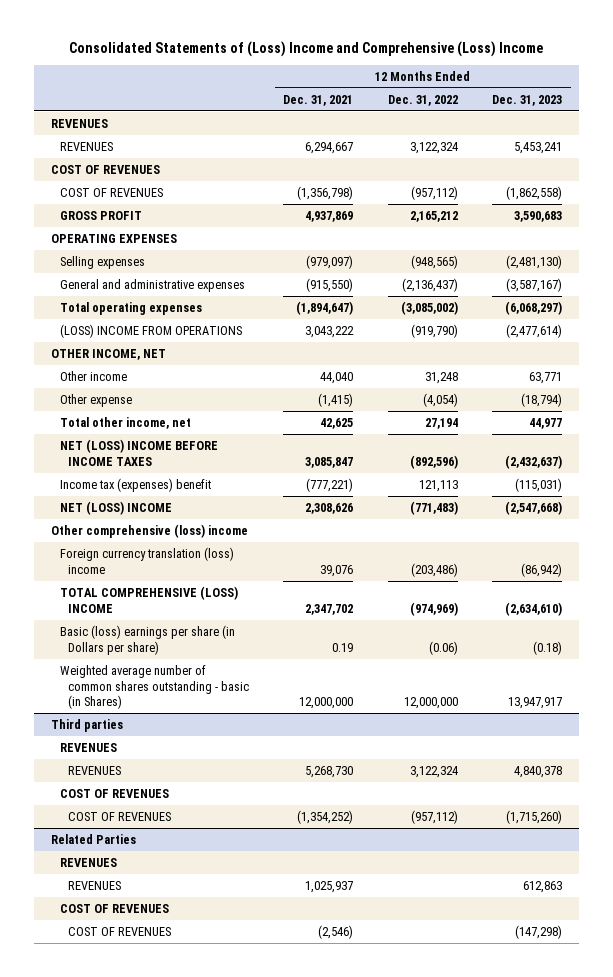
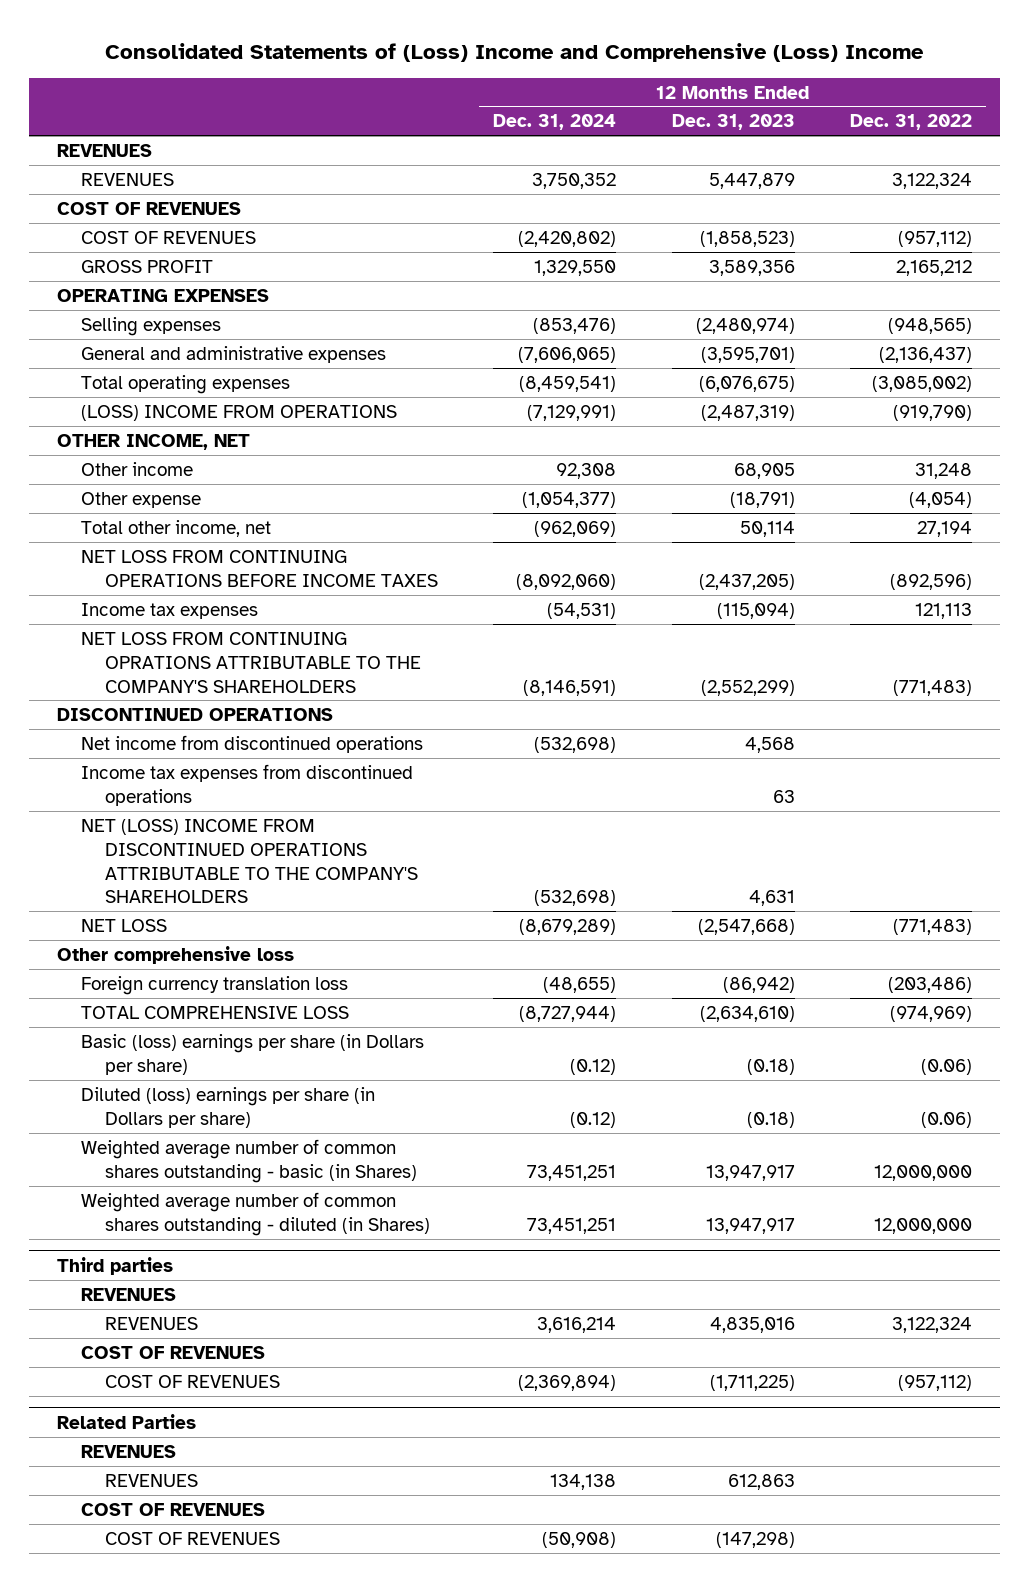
[283,94,354,106] Dec. 31, 2021 -> none
none -> [493,114,617,131] Dec. 31, 2024
[514,141,563,154] 5,453,241 -> [708,172,795,189] 5,447,879
[506,185,563,200] (1,862,558) -> [699,230,795,247] (1,858,523)
[514,210,563,222] 3,590,683 -> [708,259,795,276] 3,589,356
[506,254,563,269] (2,481,130) -> [695,317,795,334] (2,480,974)
[506,277,563,292] (3,587,167) -> [700,346,795,363] (3,595,701)
[505,300,563,315] (6,068,297) -> [698,375,795,392] (6,076,675)
[506,323,563,338] (2,477,614) -> [700,404,795,421] (2,487,319)
[529,371,563,384] 63,771 -> [733,462,795,479] 68,905
[521,392,563,407] (18,794) -> [729,491,795,508] (18,791)
[529,417,563,429] 44,977 -> [739,520,795,537] 50,114
[59,438,218,466] NET (LOSS) INCOME BEFORE INCOME TAXES -> [80,549,438,587] NET LOSS FROM CONTINUING OPERATIONS BEFORE INCOME TAXES
[505,454,563,469] (2,432,637) -> [698,573,795,590] (2,437,205)
[59,477,211,492] Income tax (expenses) benefit -> [80,602,258,619] Income tax expenses
[515,477,563,492] (115,031) -> [716,602,795,619] (115,094)
none -> [80,631,421,693] NET LOSS FROM CONTINUING OPRATIONS ATTRIBUTABLE TO THE COMPANY'S SHAREHOLDERS
none -> [56,707,333,721] DISCONTINUED OPERATIONS
none -> [80,734,423,753] Net income from discontinued operations
none -> [80,763,413,806] Income tax expenses from discontinued operations
none -> [80,818,418,904] NET (LOSS) INCOME FROM DISCONTINUED OPERATIONS ATTRIBUTABLE TO THE COMPANY'S SHAREHOLDERS
[59,500,172,515] NET (LOSS) INCOME -> [80,918,167,932] NET LOSS
[50,523,248,538] Other comprehensive (loss) income -> [56,945,294,964] Other comprehensive loss
[59,546,234,574] Foreign currency translation (loss) income -> [80,975,348,995] Foreign currency translation loss
[59,585,238,613] TOTAL COMPREHENSIVE (LOSS) INCOME -> [80,1005,349,1019] TOTAL COMPREHENSIVE LOSS
none -> [80,1086,375,1128] Diluted (loss) earnings per share (in Dollars per share)
none -> [80,1191,430,1236] Weighted average number of common shares outstanding - diluted (in Shares)
[514,765,563,778] 4,840,378 -> [709,1316,795,1333] 4,835,016
[506,809,563,824] (1,715,260) -> [709,1374,795,1391] (1,711,225)

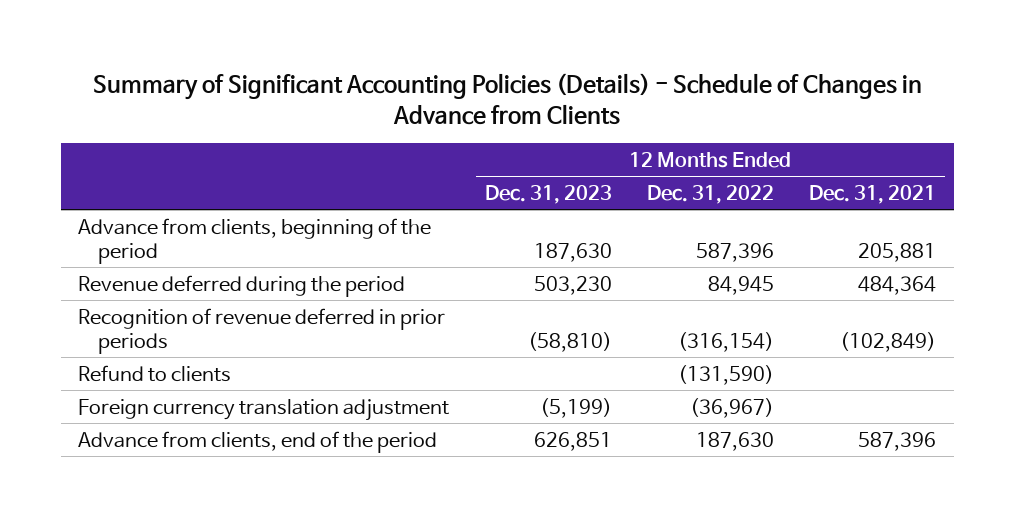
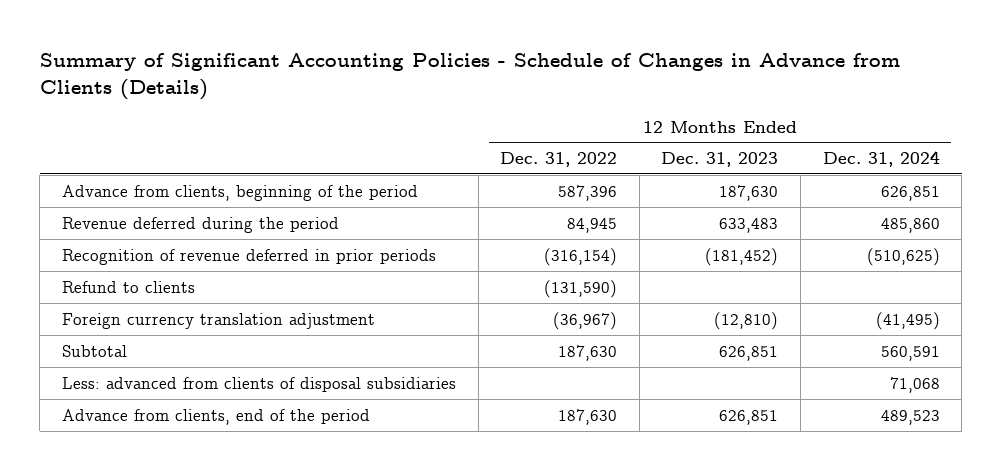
[93,73,923,126] Summary of Significant Accounting Policies (Details) - Schedule of Changes in Advance from Clients -> [39,52,900,100] Summary of Significant Accounting Policies - Schedule of Changes in Advance from Clients (Details)
[809,184,937,204] Dec. 31, 2021 -> none
none -> [822,151,940,168] Dec. 31, 2024
[533,275,612,295] 503,230 -> [719,217,779,233] 633,483
[527,331,612,352] (58,810) -> [705,247,779,266] (181,452)
[539,397,612,418] (5,199) -> [714,311,779,330] (12,810)
none -> [62,344,128,357] Subtotal
none -> [62,376,457,392] Less: advanced from clients of disposal subsidiaries

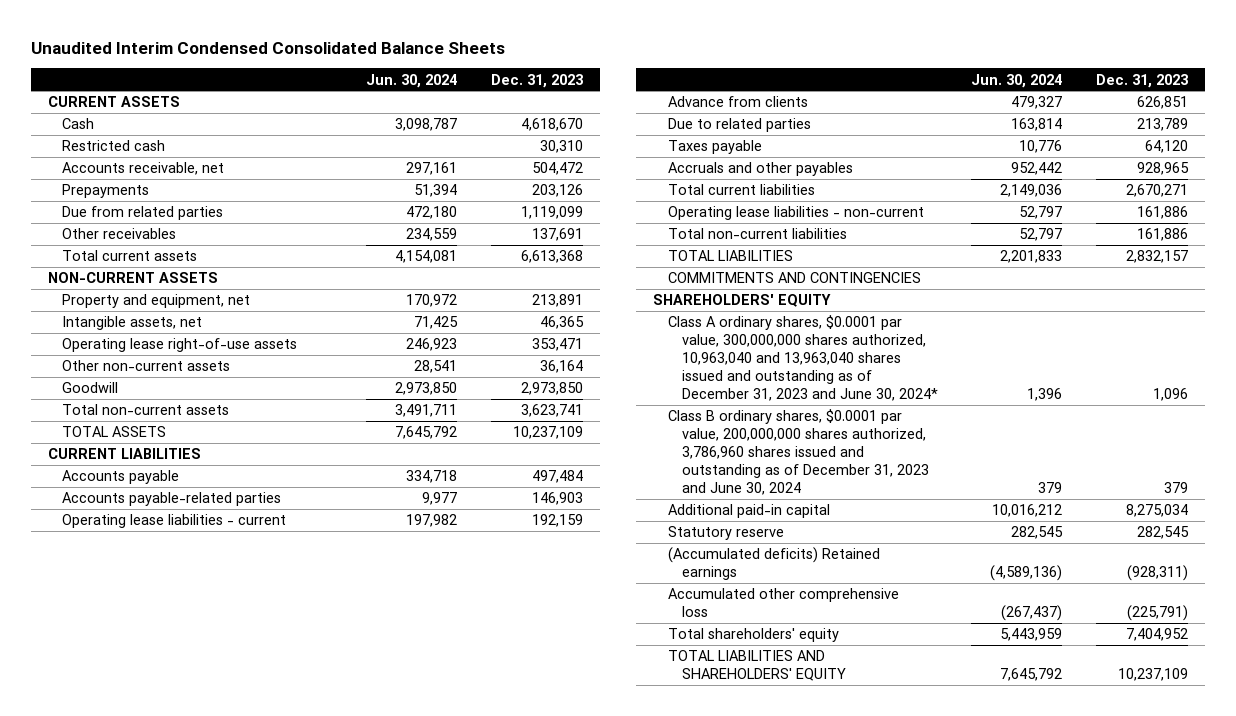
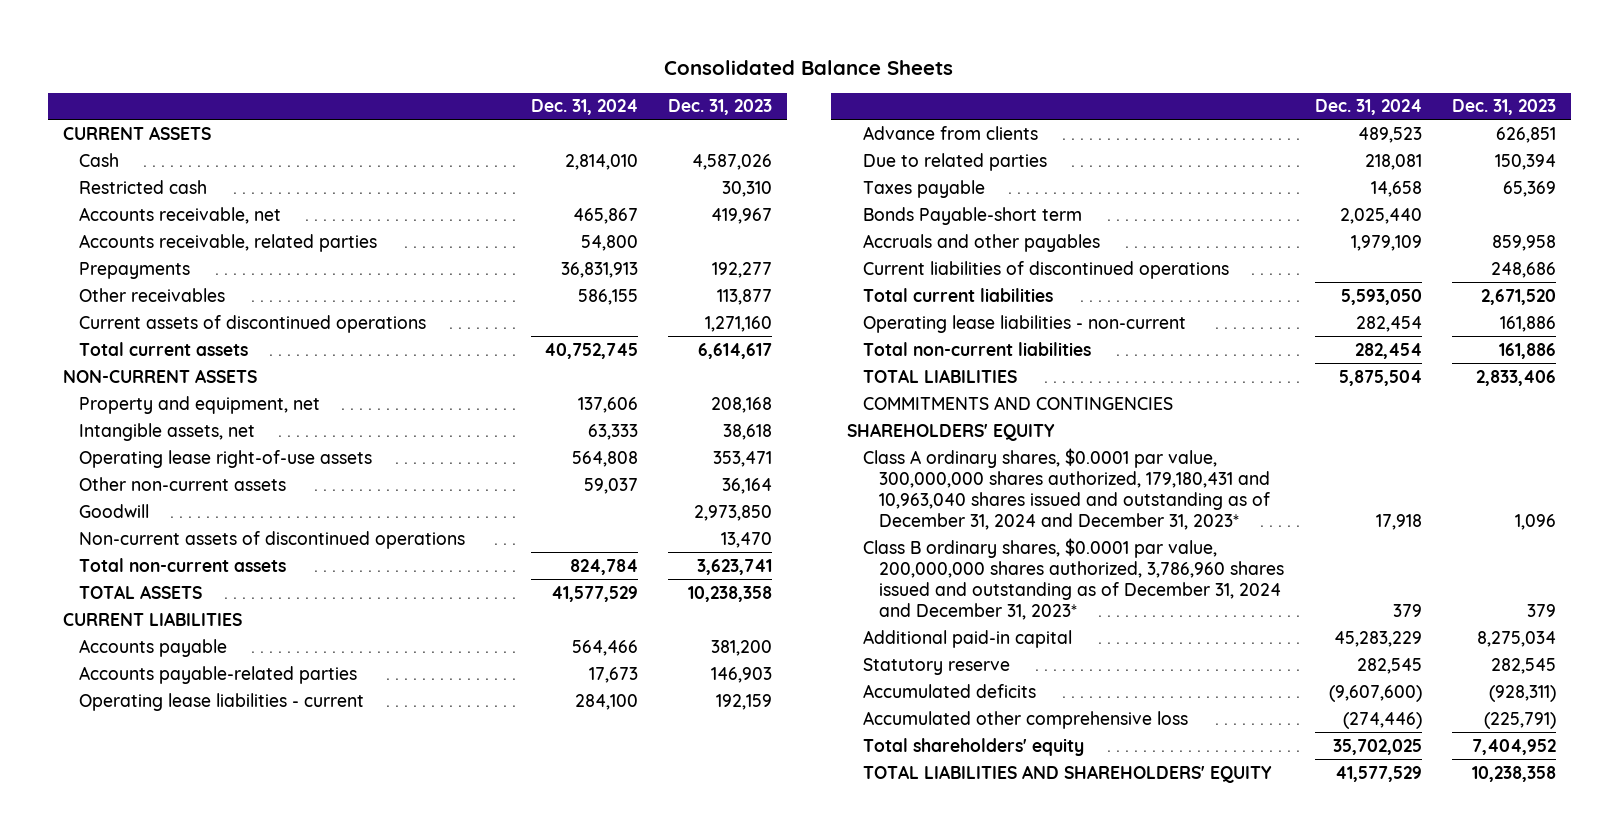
[30,41,505,54] Unaudited Interim Condensed Consolidated Balance Sheets -> [664,60,954,76] Consolidated Balance Sheets
[365,73,457,88] Jun. 30, 2024 -> none
none -> [530,99,638,116] Dec. 31, 2024
[520,118,583,132] 4,618,670 -> [692,153,773,170] 4,587,026
[61,206,223,221] Due from related parties -> none
[531,162,583,176] 504,472 -> [711,207,773,224] 419,967
none -> [79,233,378,252] Accounts receivable, related parties
[531,184,583,198] 203,126 -> [712,261,773,278] 192,277
[531,228,583,242] 137,691 -> [717,288,773,305] 113,877
none -> [79,314,427,333] Current assets of discontinued operations
[520,250,583,264] 6,613,368 -> [698,342,773,359] 6,614,617
[531,294,583,308] 213,891 -> [711,396,773,413] 208,168
[539,316,584,330] 46,365 -> [723,423,773,440] 38,618
none -> [79,530,466,549] Non-current assets of discontinued operations
[512,426,583,440] 10,237,109 -> [688,585,773,602] 10,238,358
[531,470,583,484] 497,484 -> [711,639,773,656] 381,200
[1137,118,1189,132] 213,789 -> [1494,153,1556,170] 150,394
[1145,140,1189,154] 64,120 -> [1502,180,1556,197] 65,369
none -> [863,206,1083,225] Bonds Payable-short term
[1137,162,1190,176] 928,965 -> [1491,234,1556,251] 859,958
none -> [863,260,1230,279] Current liabilities of discontinued operations
[1126,184,1189,198] 2,670,271 -> [1480,288,1556,305] 2,671,520
[1126,250,1189,264] 2,832,157 -> [1475,369,1556,386] 2,833,406
[667,315,938,402] Class A ordinary shares, $0.0001 par value, 300,000,000 shares authorized, 10,963,040 and 13,963,040 shares issued and outstanding as of December 31, 2023 and June 30, 2024* -> [863,447,1271,530] Class A ordinary shares, $0.0001 par value, 300,000,000 shares authorized, 179,180,431 and 10,963,040 shares issued and outstanding as of December 31, 2024 and December 31, 2023*
[667,409,929,496] Class B ordinary shares, $0.0001 par value, 200,000,000 shares authorized, 3,786,960 shares issued and outstanding as of December 31, 2023 and June 30, 2024 -> [863,537,1285,620] Class B ordinary shares, $0.0001 par value, 200,000,000 shares authorized, 3,786,960 shares issued and outstanding as of December 31, 2024 and December 31, 2023*
[667,547,880,581] (Accumulated deficits) Retained earnings -> [863,683,1037,698] Accumulated deficits
[1118,668,1189,682] 10,237,109 -> [1471,765,1556,782] 10,238,358

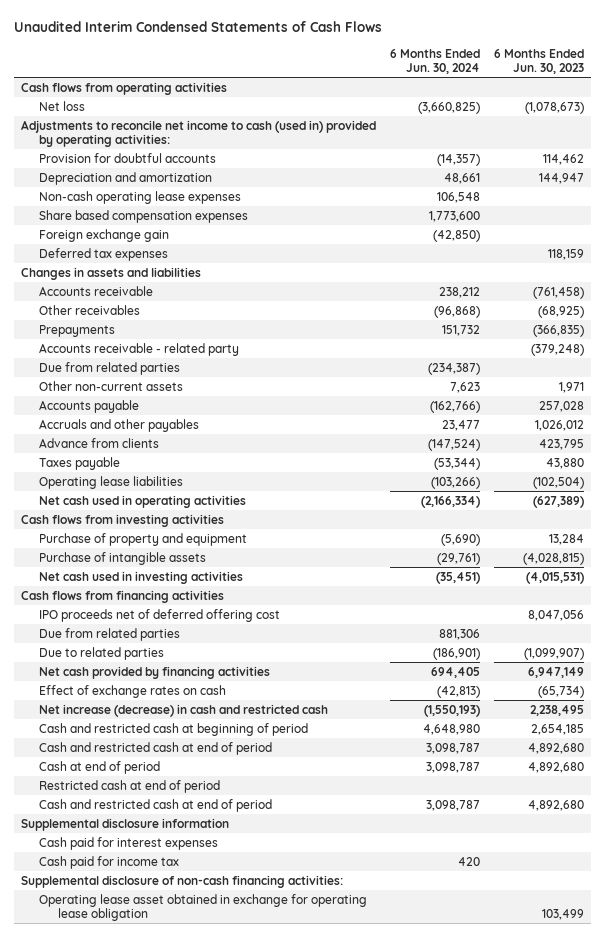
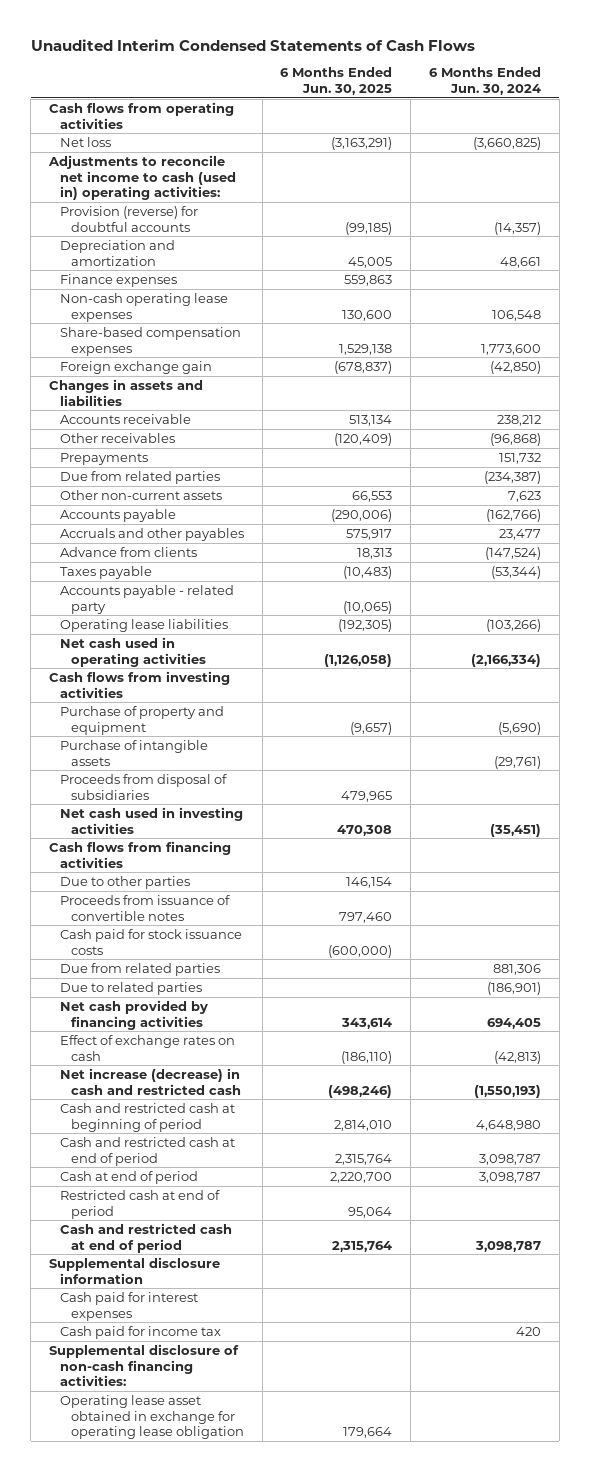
[494,48,585,74] 6 Months Ended Jun. 30, 2023 -> none
none -> [280,67,393,96] 6 Months Ended Jun. 30, 2025
[20,119,376,147] Adjustments to reconcile net income to cash (used in) provided by operating activities: -> [47,154,236,201] Adjustments to reconcile net income to cash (used in) operating activities:
[39,152,217,163] Provision for doubtful accounts -> [59,205,198,232] Provision (reverse) for doubtful accounts
none -> [59,273,177,287] Finance expenses
[39,209,249,223] Share based compensation expenses -> [59,326,241,356] Share-based compensation expenses
[39,247,169,261] Deferred tax expenses -> none
[39,342,240,356] Accounts receivable - related party -> none
none -> [59,584,234,614] Accounts payable - related party
none -> [59,773,227,800] Proceeds from disposal of subsidiaries
[39,608,281,622] IPO proceeds net of deferred offering cost -> none
none -> [59,875,190,889] Due to other parties
none -> [59,894,230,921] Proceeds from issuance of convertible notes
none -> [59,928,242,955] Cash paid for stock issuance costs

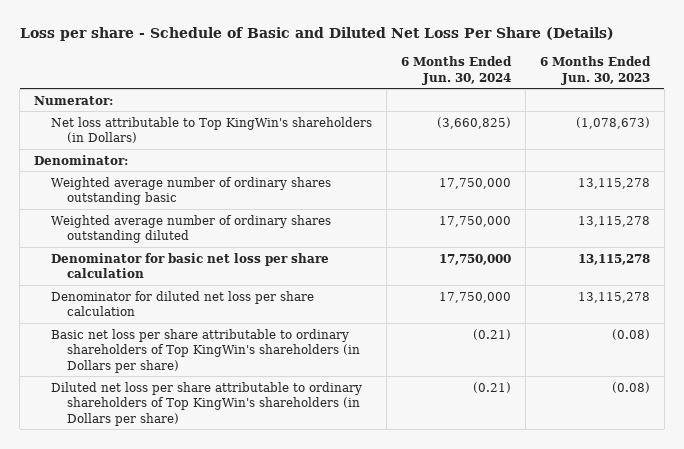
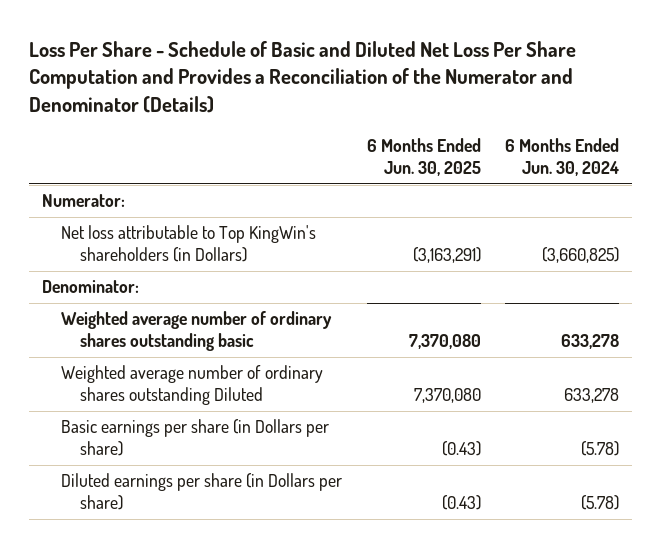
[19,27,614,42] Loss per share - Schedule of Basic and Diluted Net Loss Per Share (Details) -> [29,40,577,114] Loss Per Share - Schedule of Basic and Diluted Net Loss Per Share Computation and Provides a Reconciliation of the Numerator and Denominator (Details)
[539,55,651,85] 6 Months Ended Jun. 30, 2023 -> none
none -> [366,138,481,177] 6 Months Ended Jun. 30, 2025
[50,252,329,279] Denominator for basic net loss per share calculation -> none
[50,290,314,317] Denominator for diluted net loss per share calculation -> none
[438,177,511,189] 17,750,000 -> [561,334,620,350] 633,278
[50,214,331,244] Weighted average number of ordinary shares outstanding diluted -> [60,365,323,406] Weighted average number of ordinary shares outstanding Diluted
[438,215,511,227] 17,750,000 -> [564,388,620,404] 633,278
[50,328,361,373] Basic net loss per share attributable to ordinary shareholders of Top KingWin's shareholders (in Dollars per share) -> [60,419,329,457] Basic earnings per share (in Dollars per share)
[472,328,511,340] (0.21) -> [581,441,620,457] (5.78)
[50,381,362,426] Diluted net loss per share attributable to ordinary shareholders of Top KingWin's shareholders (in Dollars per share) -> [60,473,342,511] Diluted earnings per share (in Dollars per share)
[472,381,511,393] (0.21) -> [581,495,620,511] (5.78)

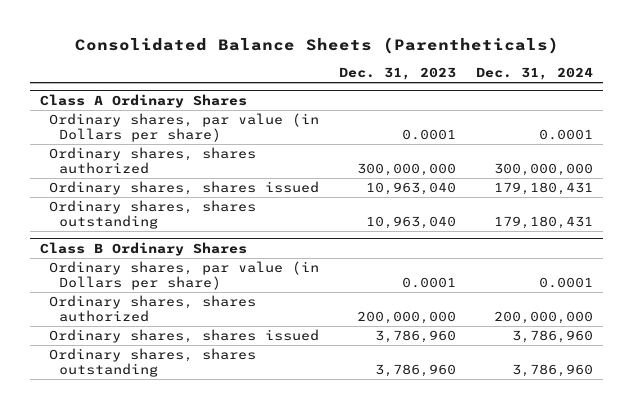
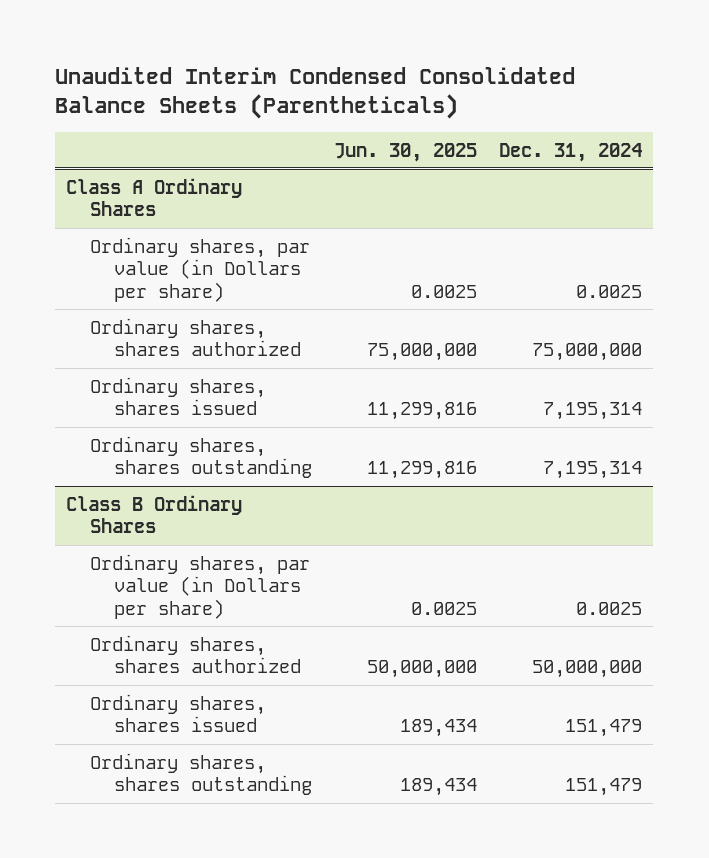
[74,37,559,55] Consolidated Balance Sheets (Parentheticals) -> [55,67,576,120] Unaudited Interim Condensed Consolidated Balance Sheets (Parentheticals)
[339,67,457,81] Dec. 31, 2023 -> none
none -> [334,142,478,162] Jun. 30, 2025
[539,129,594,141] 0.0001 -> [576,285,643,299] 0.0025
[494,163,594,177] 300,000,000 -> [532,343,643,362] 75,000,000
[494,182,594,196] 179,180,431 -> [543,402,643,421] 7,195,314
[494,216,594,230] 179,180,431 -> [543,461,643,480] 7,195,314
[539,277,594,289] 0.0001 -> [576,602,643,616] 0.0025
[494,311,594,325] 200,000,000 -> [532,660,643,679] 50,000,000
[512,330,594,344] 3,786,960 -> [565,719,643,738] 151,479
[512,364,594,378] 3,786,960 -> [565,778,643,797] 151,479

